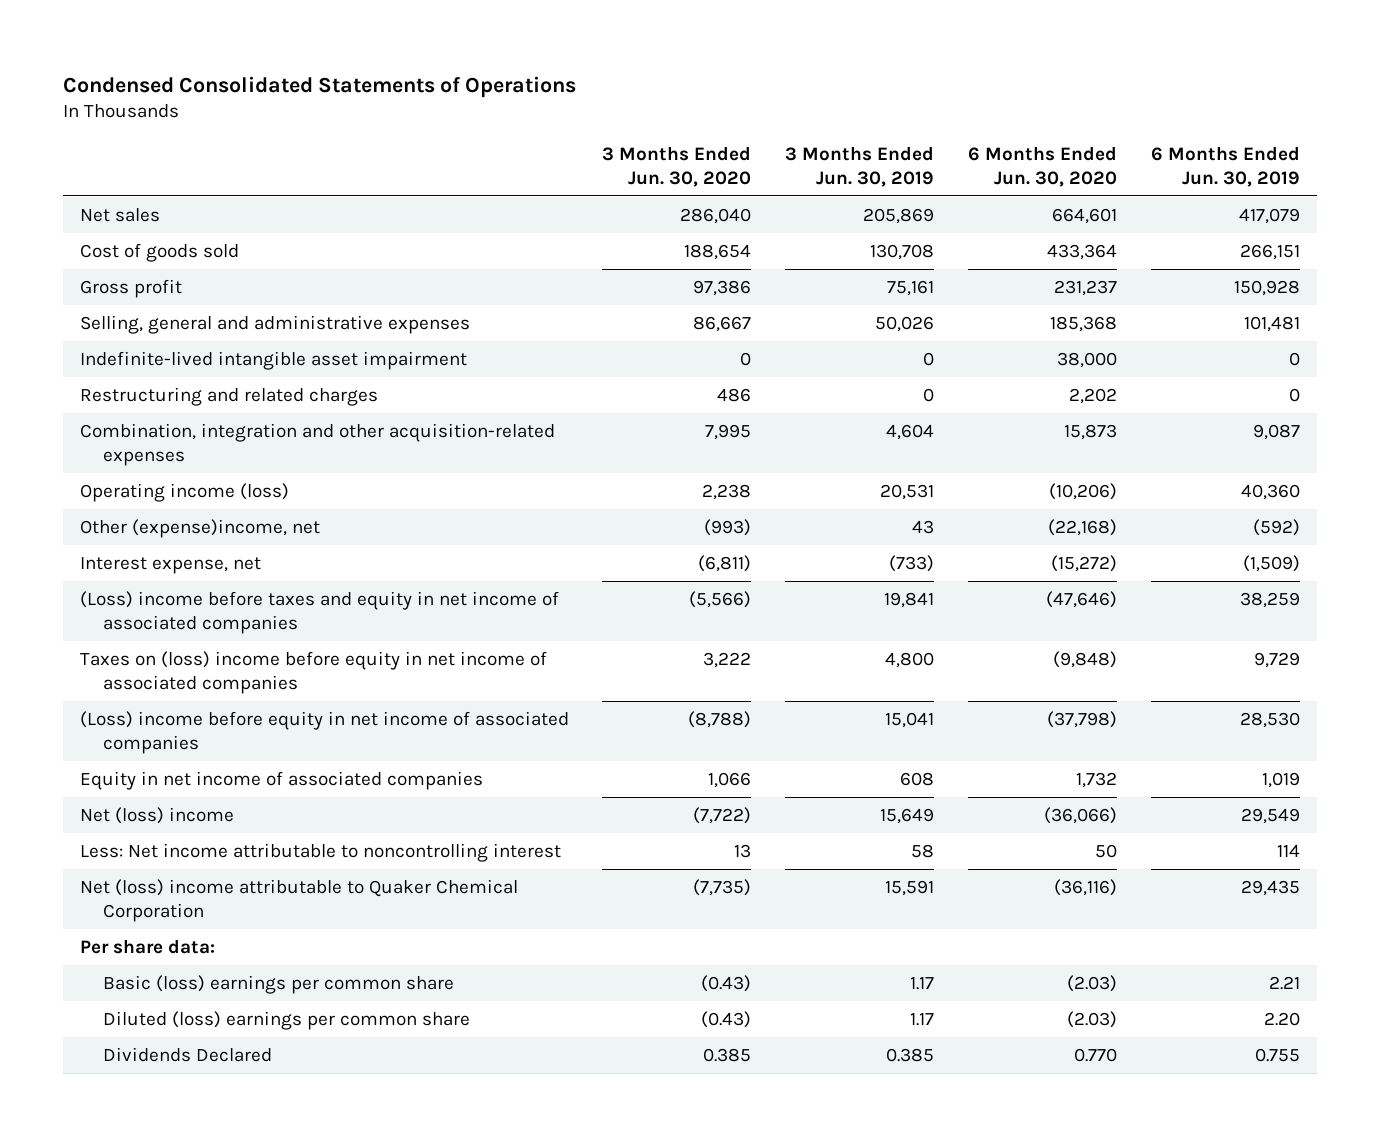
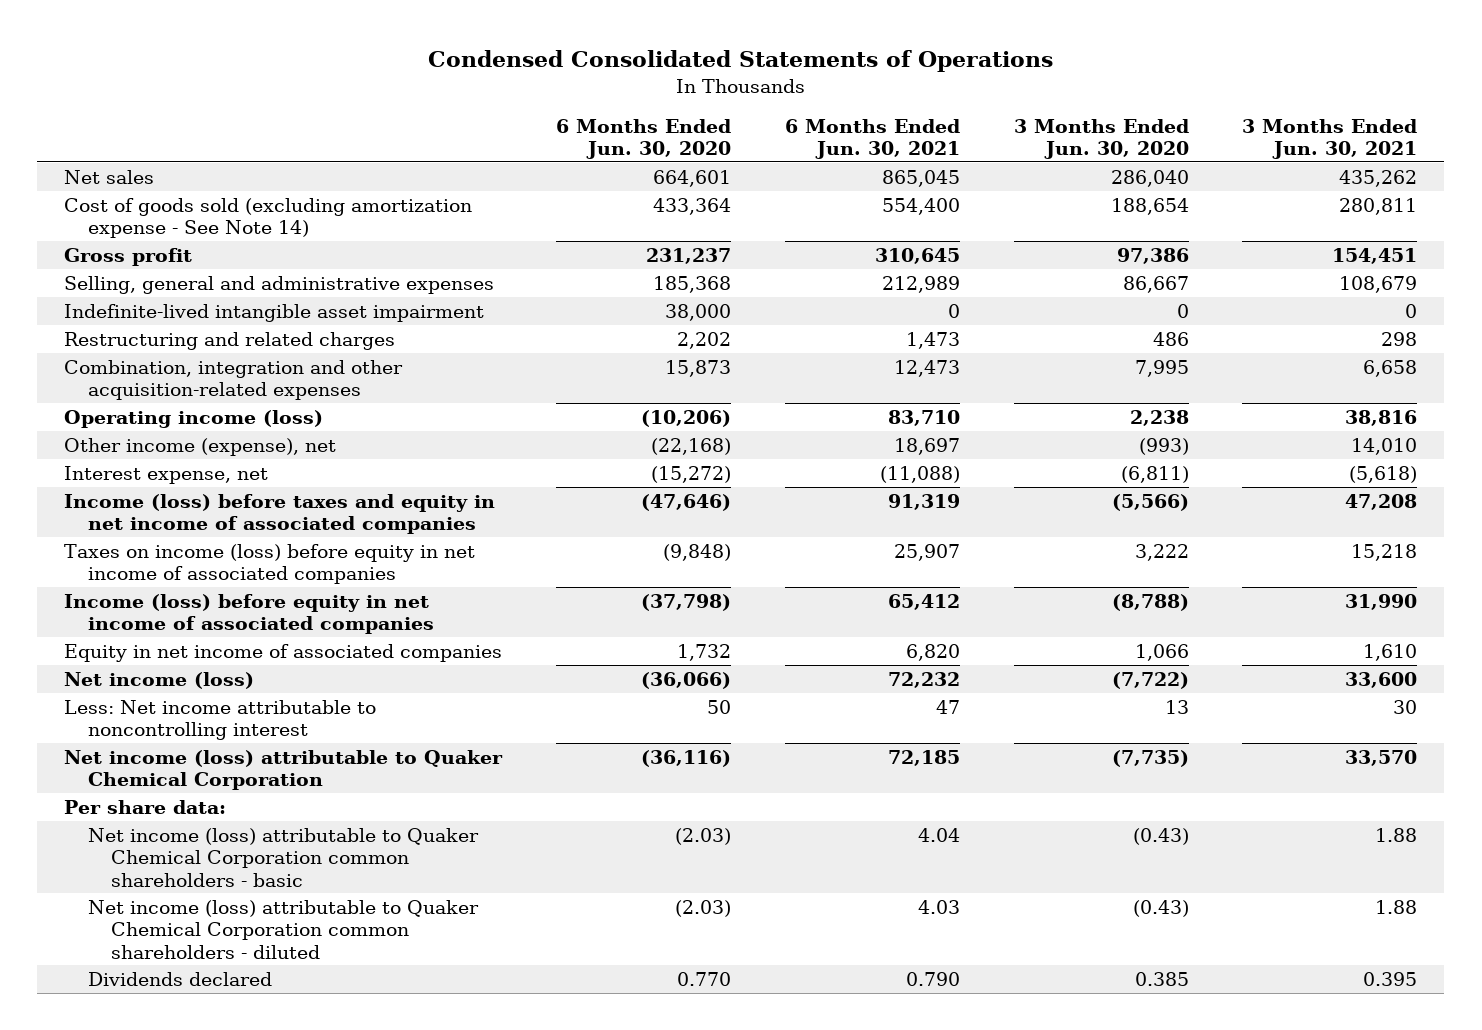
[785,146,935,187] 3 Months Ended Jun. 30, 2019 -> none
[1150,146,1300,187] 6 Months Ended Jun. 30, 2019 -> none
none -> [784,118,960,159] 6 Months Ended Jun. 30, 2021
none -> [1242,118,1418,159] 3 Months Ended Jun. 30, 2021
[79,243,239,263] Cost of goods sold -> [64,197,473,239] Cost of goods sold (excluding amortization expense - See Note 14)
[79,519,320,539] Other (expense)income, net -> [64,437,337,456] Other income (expense), net
[79,591,559,634] (Loss) income before taxes and equity in net income of associated companies -> [64,493,496,535] Income (loss) before taxes and equity in net income of associated companies
[79,651,547,694] Taxes on (loss) income before equity in net income of associated companies -> [64,543,476,585] Taxes on income (loss) before equity in net income of associated companies
[79,711,569,754] (Loss) income before equity in net income of associated companies -> [64,593,434,635] Income (loss) before equity in net income of associated companies
[79,807,234,825] Net (loss) income -> [64,671,255,689] Net income (loss)
[79,879,518,922] Net (loss) income attributable to Quaker Chemical Corporation -> [64,749,504,791] Net income (loss) attributable to Quaker Chemical Corporation
[103,975,455,995] Basic (loss) earnings per common share -> [87,827,479,887] Net income (loss) attributable to Quaker Chemical Corporation common shareholders - basic
[103,1011,471,1031] Diluted (loss) earnings per common share -> [87,899,479,959] Net income (loss) attributable to Quaker Chemical Corporation common shareholders - diluted
[103,1047,273,1063] Dividends Declared -> [87,971,272,986] Dividends declared

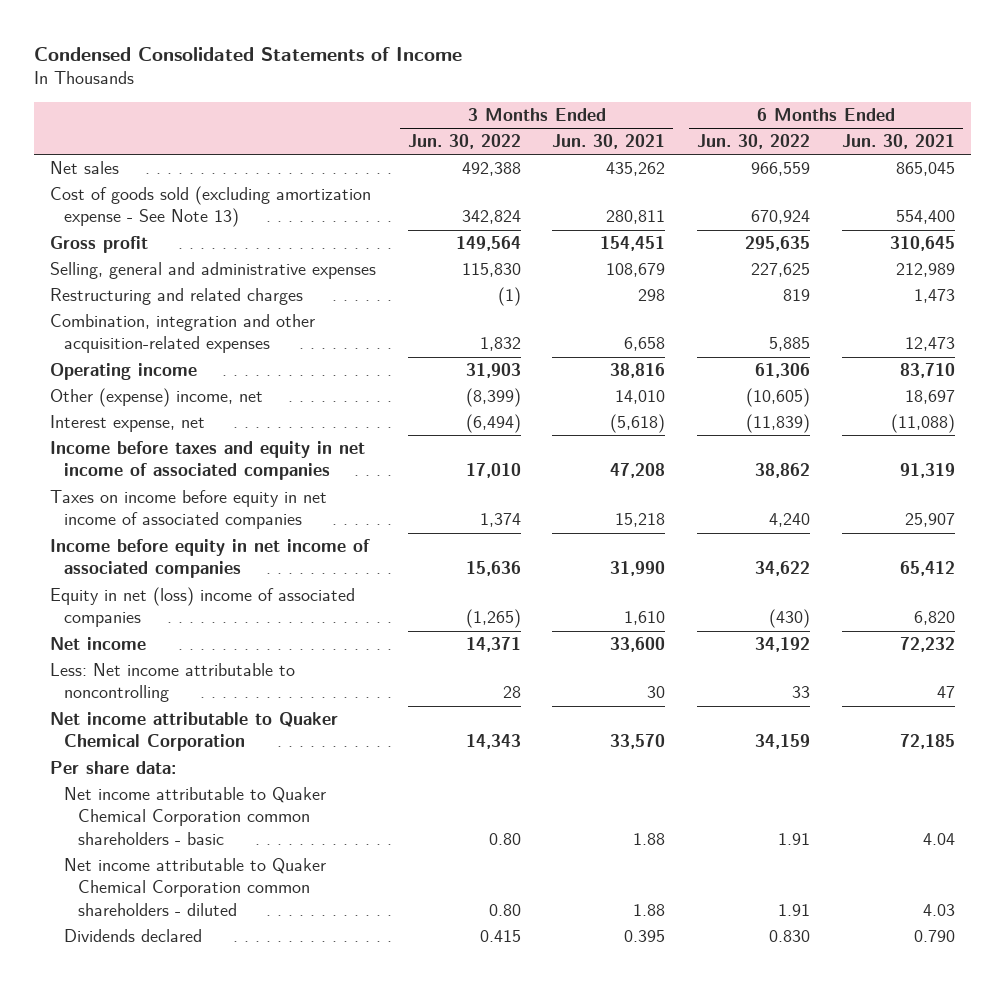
[427,49,1053,72] Condensed Consolidated Statements of Operations -> [34,47,463,62] Condensed Consolidated Statements of Income
[555,118,731,159] 6 Months Ended Jun. 30, 2020 -> none
[1013,118,1189,159] 3 Months Ended Jun. 30, 2020 -> none
none -> [407,134,521,150] Jun. 30, 2022
none -> [697,134,811,150] Jun. 30, 2022
[64,197,473,239] Cost of goods sold (excluding amortization expense - See Note 14) -> [50,186,372,228] Cost of goods sold (excluding amortization expense - See Note 13)
[64,303,485,322] Indefinite-lived intangible asset impairment -> none
[64,409,324,428] Operating income (loss) -> [50,363,198,381] Operating income
[64,437,337,456] Other income (expense), net -> [50,388,264,408] Other (expense) income, net
[64,493,496,535] Income (loss) before taxes and equity in net income of associated companies -> [50,441,366,481] Income before taxes and equity in net income of associated companies
[64,543,476,585] Taxes on income (loss) before equity in net income of associated companies -> [50,490,328,530] Taxes on income before equity in net income of associated companies
[64,593,434,635] Income (loss) before equity in net income of associated companies -> [50,539,371,579] Income before equity in net income of associated companies
[64,643,503,662] Equity in net income of associated companies -> [50,587,356,628] Equity in net (loss) income of associated companies
[64,671,255,689] Net income (loss) -> [50,637,147,651] Net income
[64,699,377,741] Less: Net income attributable to noncontrolling interest -> [50,663,296,703] Less: Net income attributable to noncontrolling
[64,749,504,791] Net income (loss) attributable to Quaker Chemical Corporation -> [50,712,339,752] Net income attributable to Quaker Chemical Corporation
[87,827,479,887] Net income (loss) attributable to Quaker Chemical Corporation common shareholders - basic -> [64,787,327,845] Net income attributable to Quaker Chemical Corporation common shareholders - basic
[87,899,479,959] Net income (loss) attributable to Quaker Chemical Corporation common shareholders - diluted -> [64,858,327,916] Net income attributable to Quaker Chemical Corporation common shareholders - diluted

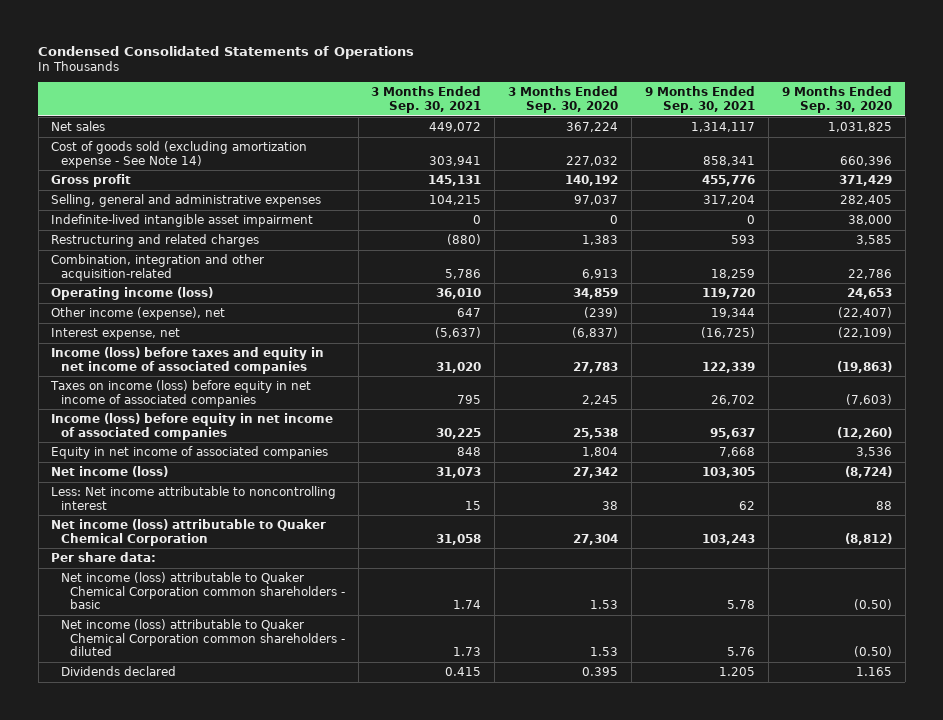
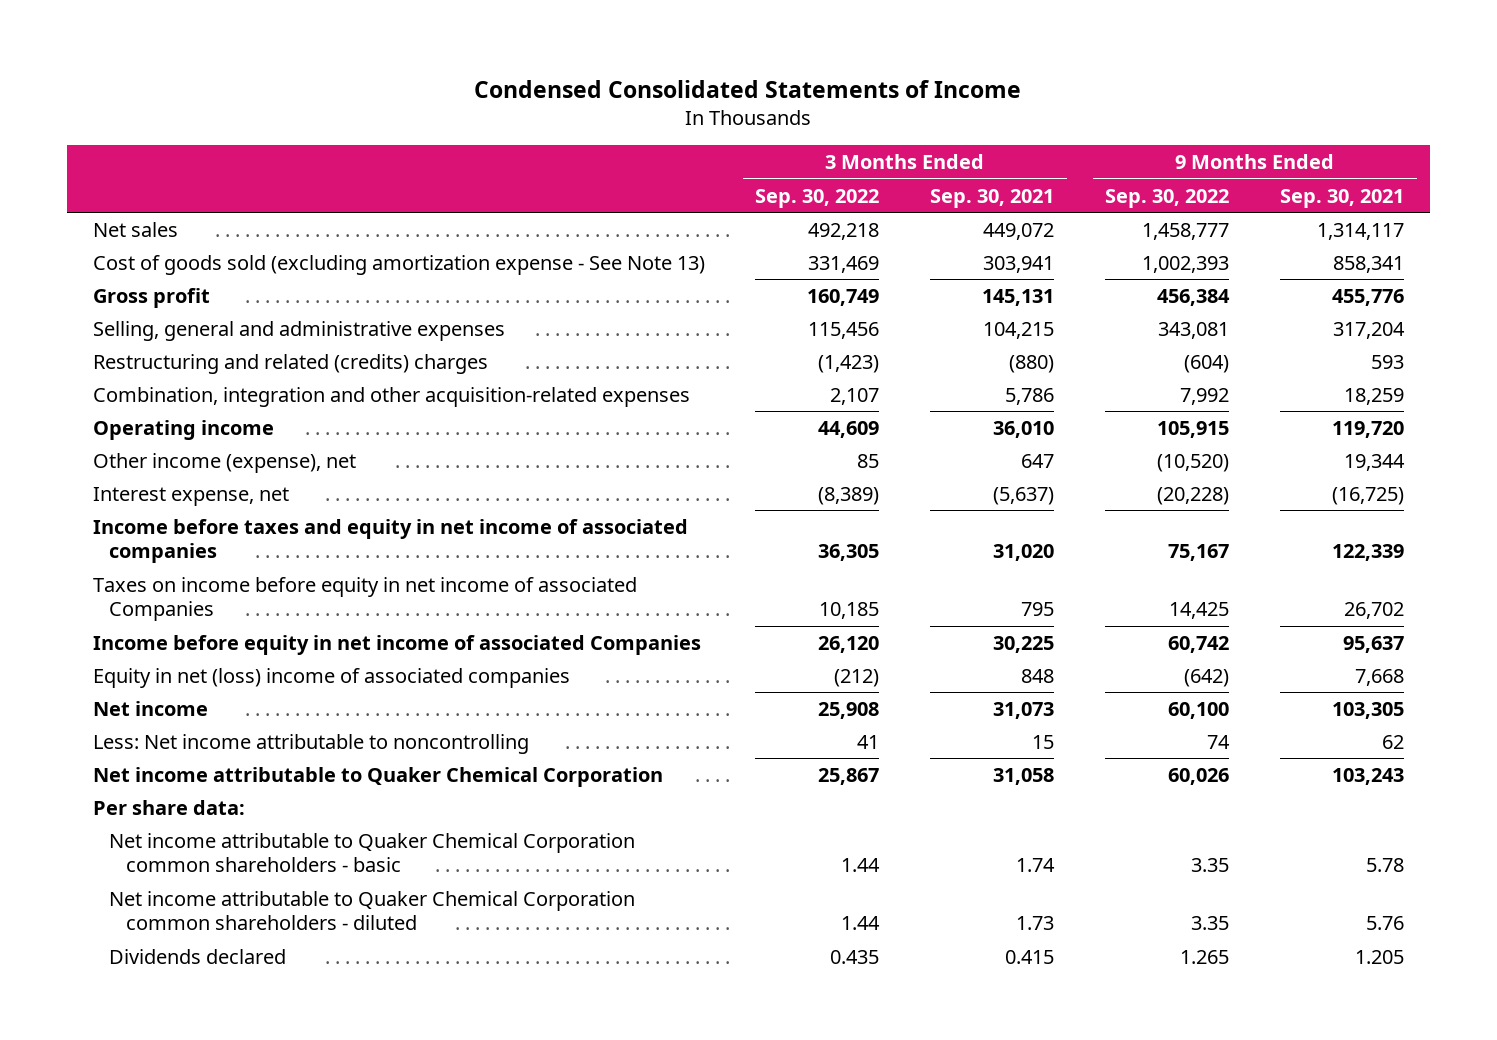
[38,45,415,59] Condensed Consolidated Statements of Operations -> [474,80,1022,99] Condensed Consolidated Statements of Income
[508,86,619,113] 3 Months Ended Sep. 30, 2020 -> none
[781,86,892,113] 9 Months Ended Sep. 30, 2020 -> none
none -> [755,188,880,208] Sep. 30, 2022
none -> [1105,188,1230,208] Sep. 30, 2022
[51,141,308,168] Cost of goods sold (excluding amortization expense - See Note 14) -> [92,254,705,275] Cost of goods sold (excluding amortization expense - See Note 13)
[51,214,314,228] Indefinite-lived intangible asset impairment -> none
[51,234,260,248] Restructuring and related charges -> [92,353,488,374] Restructuring and related (credits) charges
[51,254,265,281] Combination, integration and other acquisition-related -> [92,386,690,407] Combination, integration and other acquisition-related expenses
[51,287,214,301] Operating income (loss) -> [92,419,274,440] Operating income
[51,347,325,374] Income (loss) before taxes and equity in net income of associated companies -> [92,518,688,564] Income before taxes and equity in net income of associated companies
[50,380,312,407] Taxes on income (loss) before equity in net income of associated companies -> [92,576,637,622] Taxes on income before equity in net income of associated Companies
[51,413,334,440] Income (loss) before equity in net income of associated companies -> [92,634,701,655] Income before equity in net income of associated Companies
[51,446,329,460] Equity in net income of associated companies -> [92,667,570,688] Equity in net (loss) income of associated companies
[51,466,169,478] Net income (loss) -> [92,700,208,716] Net income
[51,486,337,510] Less: Net income attributable to noncontrolling interest -> [92,733,529,754] Less: Net income attributable to noncontrolling
[51,519,327,546] Net income (loss) attributable to Quaker Chemical Corporation -> [92,766,663,787] Net income attributable to Quaker Chemical Corporation
[60,572,345,609] Net income (loss) attributable to Quaker Chemical Corporation common shareholders - basic -> [109,832,636,873] Net income attributable to Quaker Chemical Corporation common shareholders - basic
[60,619,345,656] Net income (loss) attributable to Quaker Chemical Corporation common shareholders - diluted -> [109,890,636,931] Net income attributable to Quaker Chemical Corporation common shareholders - diluted

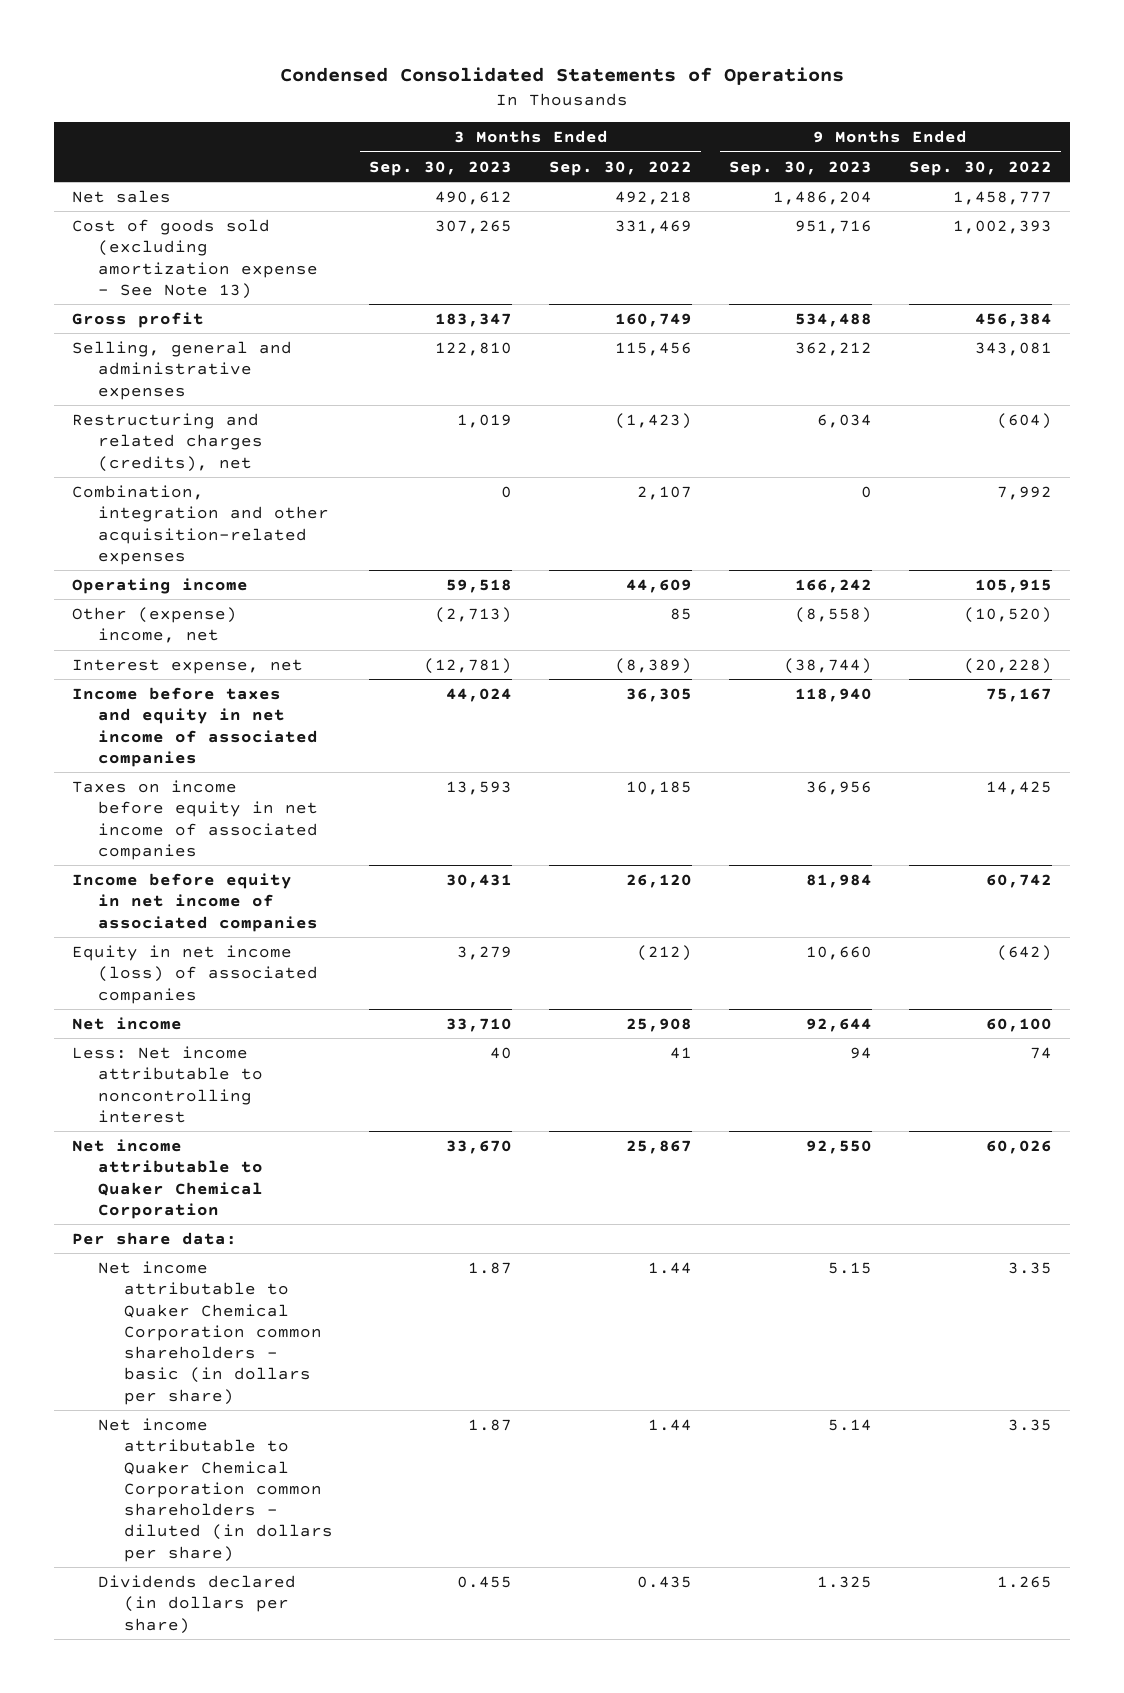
[474,80,1022,99] Condensed Consolidated Statements of Income -> [279,67,844,86] Condensed Consolidated Statements of Operations
[930,188,1055,208] Sep. 30, 2021 -> none
[1280,188,1405,208] Sep. 30, 2021 -> none
none -> [369,160,513,176] Sep. 30, 2023
none -> [728,160,872,176] Sep. 30, 2023
[92,353,488,374] Restructuring and related (credits) charges -> [72,412,263,472] Restructuring and related charges (credits), net
[92,452,356,473] Other income (expense), net -> [72,606,238,644] Other (expense) income, net
[92,576,637,622] Taxes on income before equity in net income of associated Companies -> [72,779,318,860] Taxes on income before equity in net income of associated companies
[92,634,701,655] Income before equity in net income of associated Companies -> [72,872,318,932] Income before equity in net income of associated companies
[92,667,570,688] Equity in net (loss) income of associated companies -> [72,944,318,1004] Equity in net income (loss) of associated companies
[92,733,529,754] Less: Net income attributable to noncontrolling -> [72,1045,263,1123] Less: Net income attributable to noncontrolling interest
[109,832,636,873] Net income attributable to Quaker Chemical Corporation common shareholders - basic -> [97,1260,322,1405] Net income attributable to Quaker Chemical Corporation common shareholders - basic (in dollars per share)
[109,890,636,931] Net income attributable to Quaker Chemical Corporation common shareholders - diluted -> [97,1417,333,1562] Net income attributable to Quaker Chemical Corporation common shareholders - diluted (in dollars per share)
[109,948,287,964] Dividends declared -> [97,1574,296,1634] Dividends declared (in dollars per share)

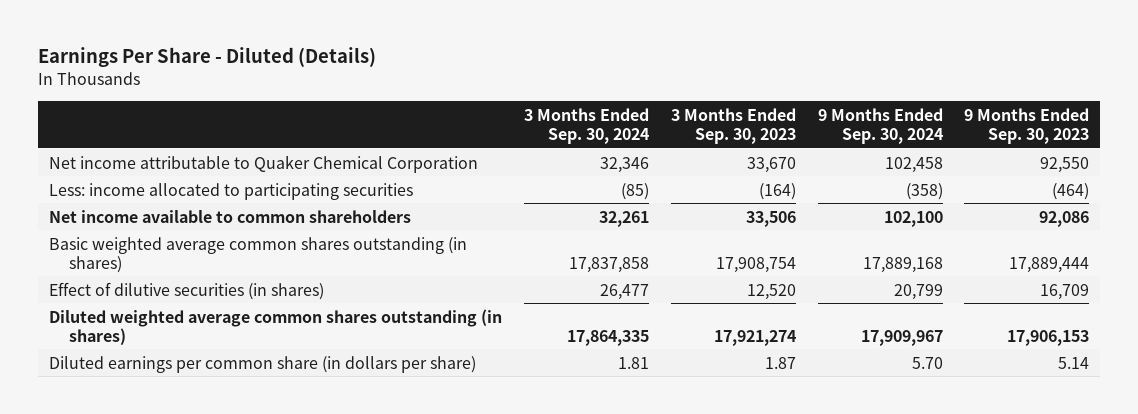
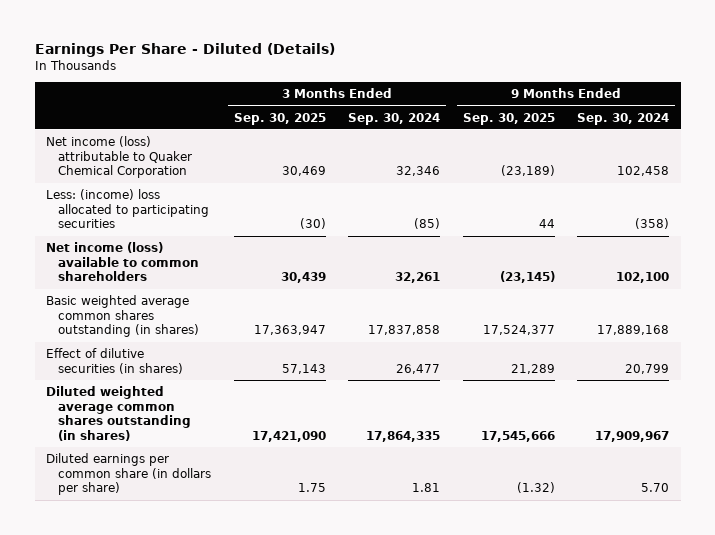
[670,107,796,145] 3 Months Ended Sep. 30, 2023 -> none
[964,107,1090,145] 9 Months Ended Sep. 30, 2023 -> none
none -> [233,112,326,125] Sep. 30, 2025
none -> [462,112,555,125] Sep. 30, 2025
[48,154,478,173] Net income attributable to Quaker Chemical Corporation -> [46,136,193,179] Net income (loss) attributable to Quaker Chemical Corporation
[48,182,413,200] Less: income allocated to participating securities -> [46,189,210,229] Less: (income) loss allocated to participating securities
[48,209,411,223] Net income available to common shareholders -> [46,242,200,282] Net income (loss) available to common shareholders

